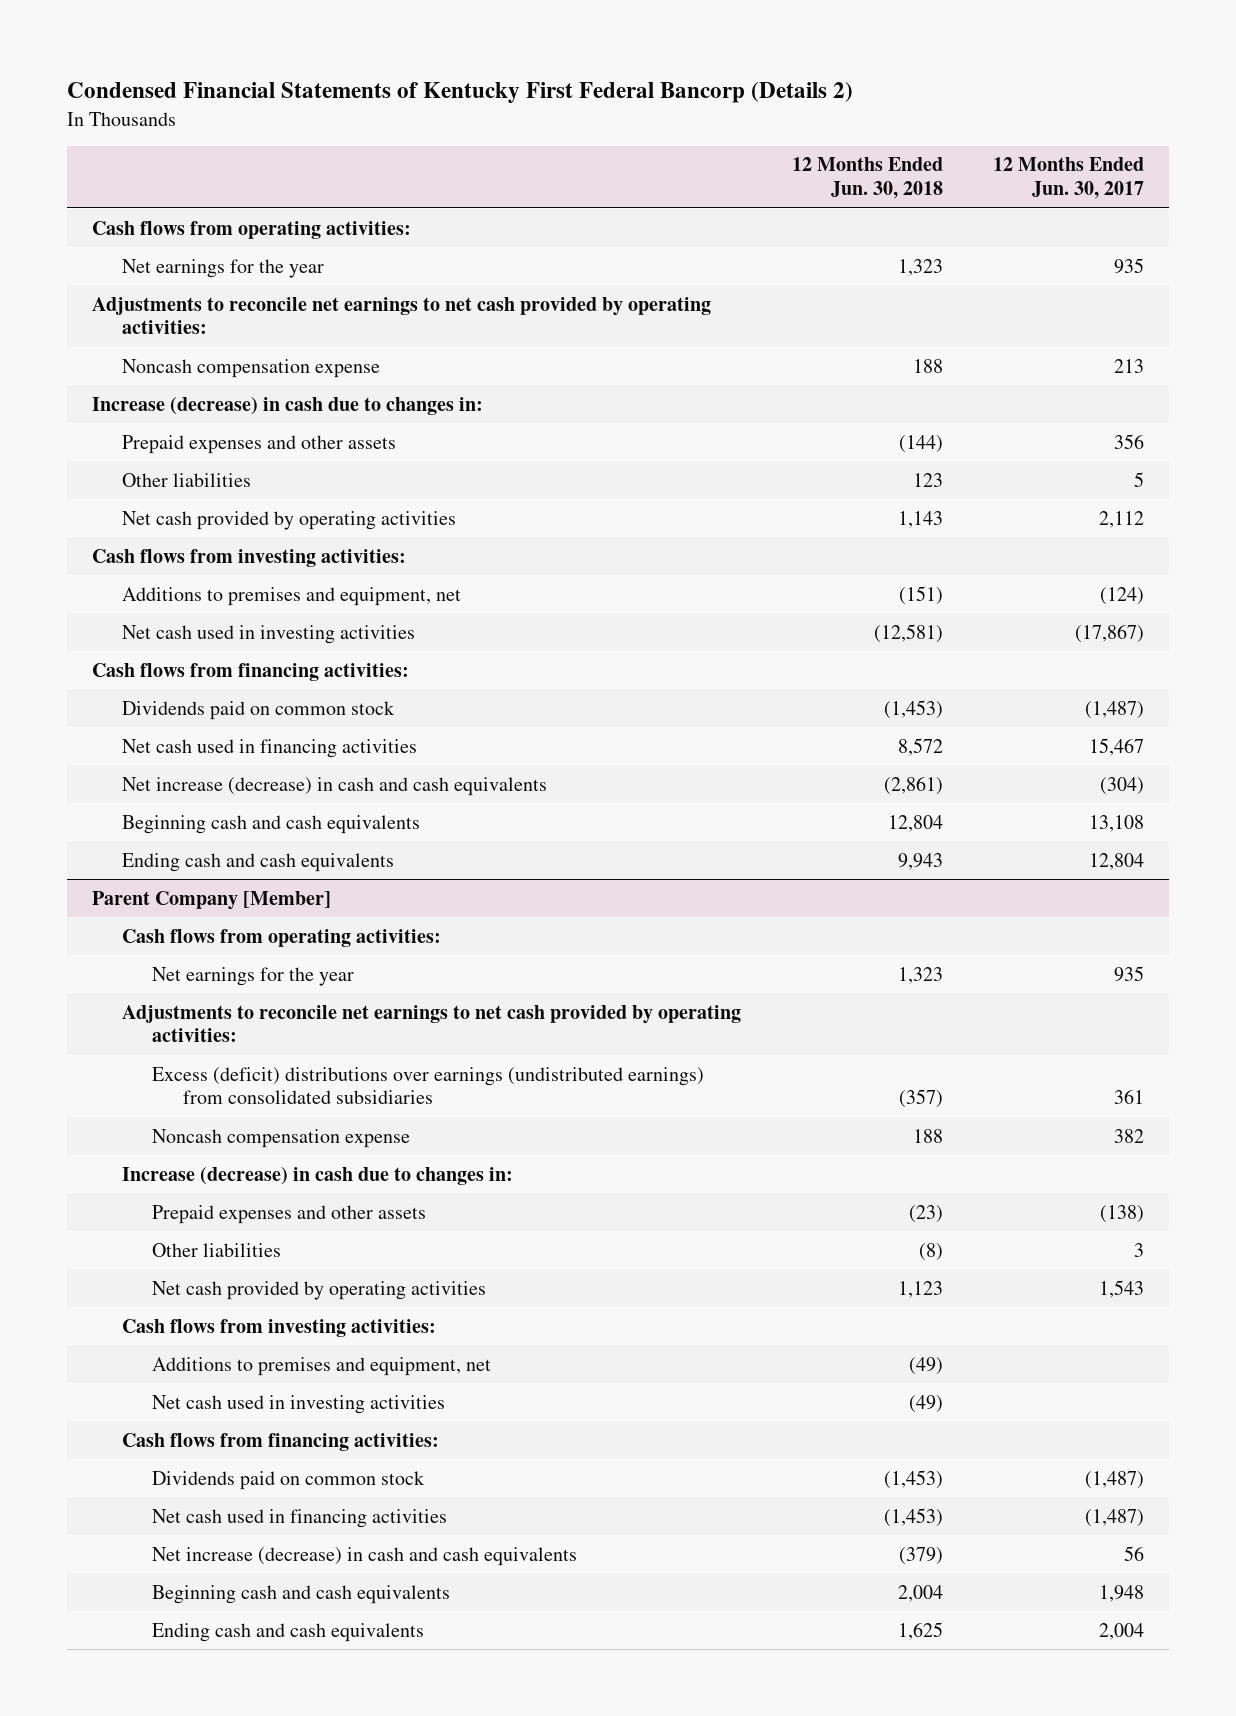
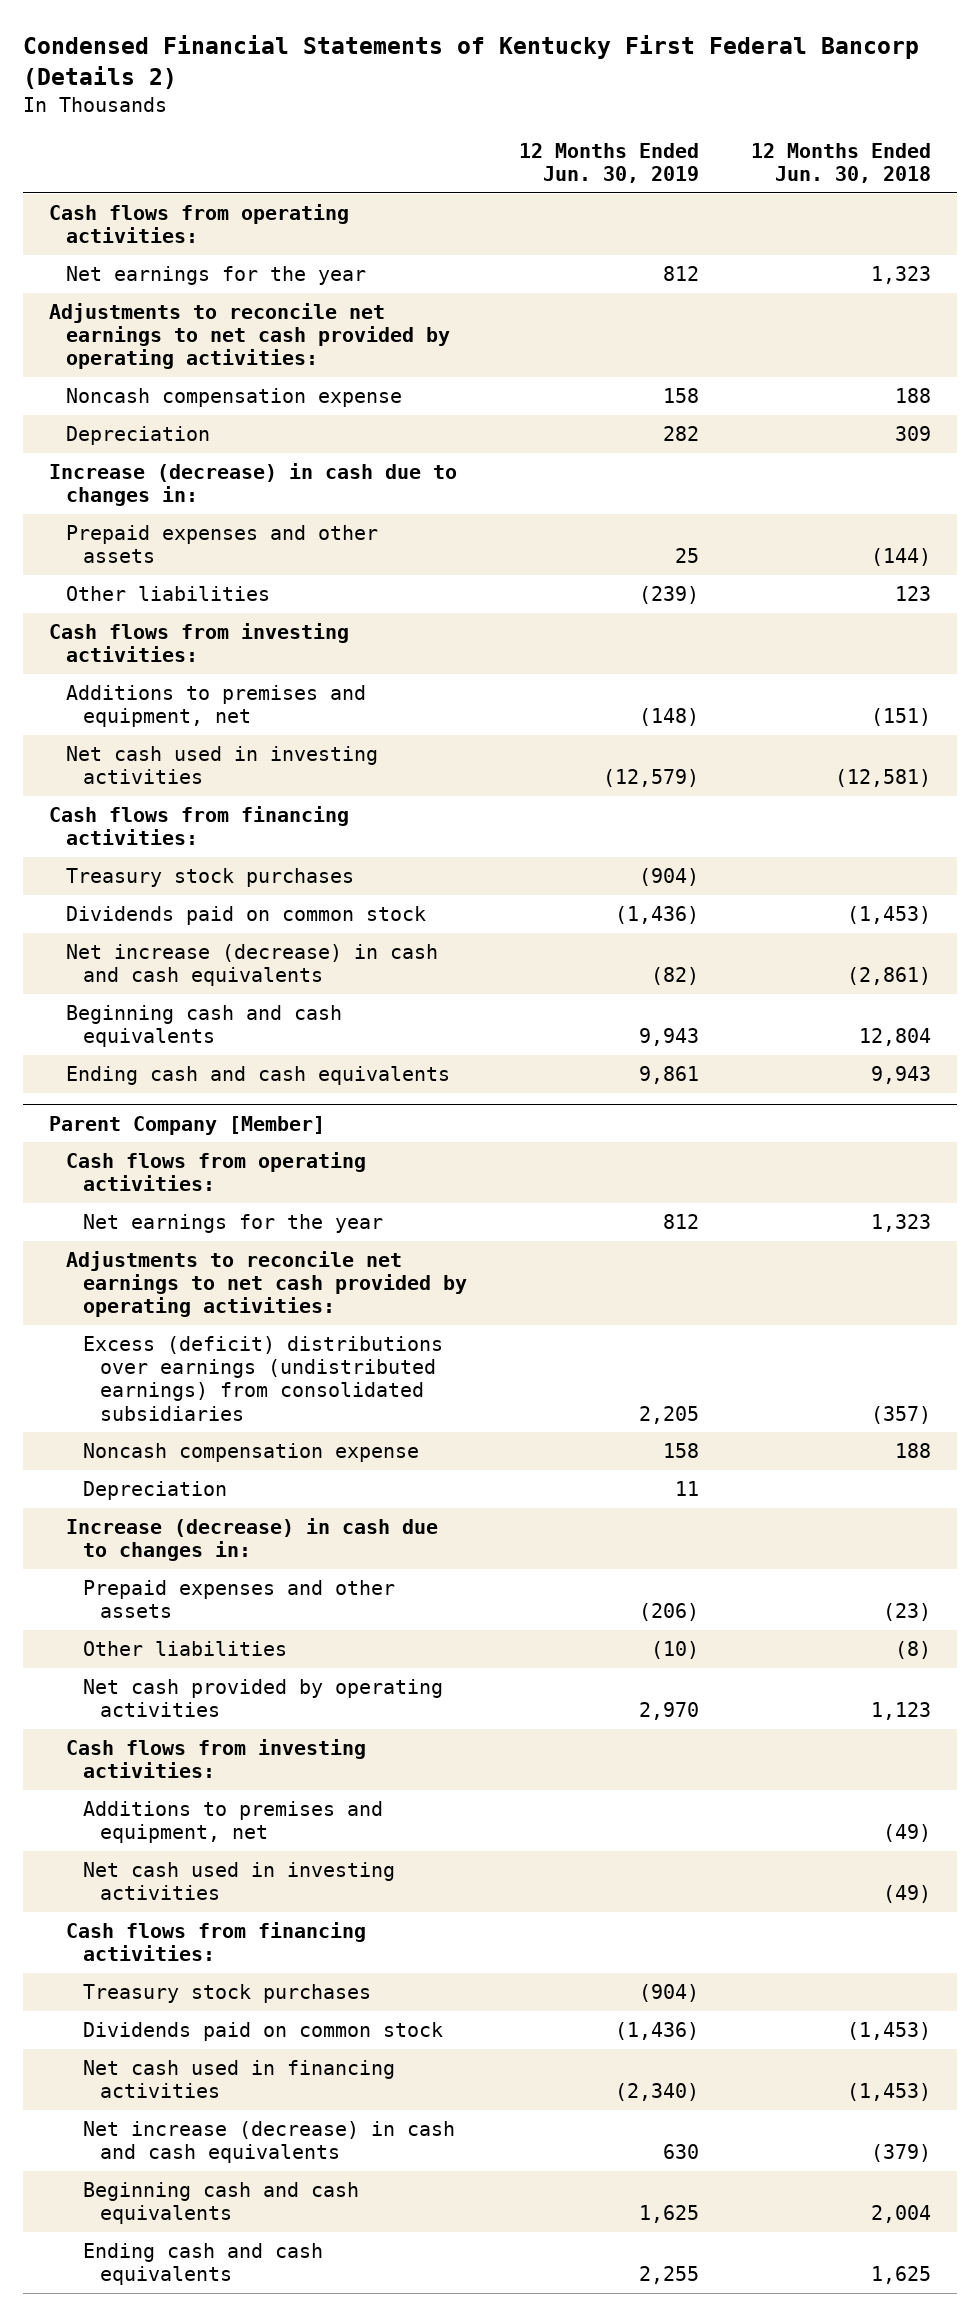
[992,157,1144,200] 12 Months Ended Jun. 30, 2017 -> none
none -> [518,142,699,183] 12 Months Ended Jun. 30, 2019
none -> [65,426,210,446] Depreciation
[122,510,457,530] Net cash provided by operating activities -> none
none -> [65,868,354,888] Treasury stock purchases
[122,738,418,758] Net cash used in financing activities -> none
none -> [82,1481,227,1501] Depreciation
none -> [82,1984,371,2004] Treasury stock purchases

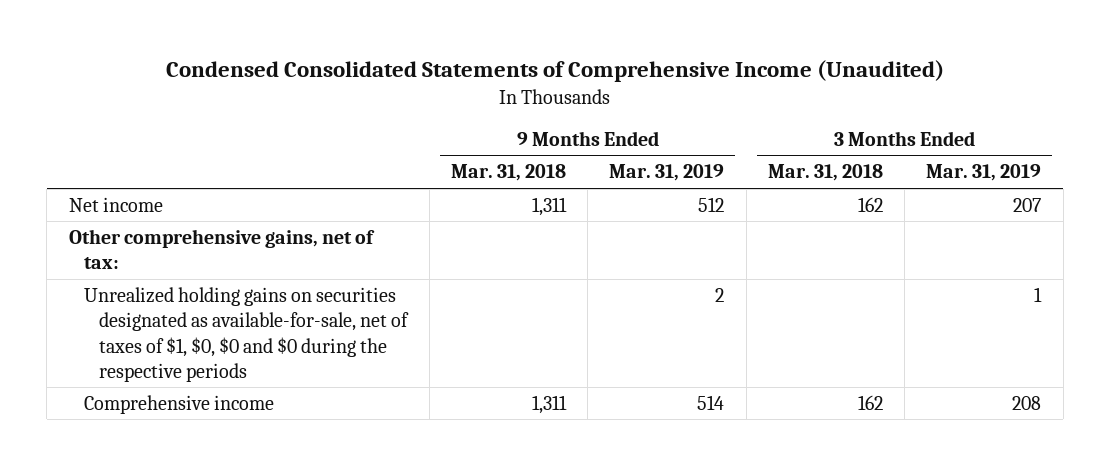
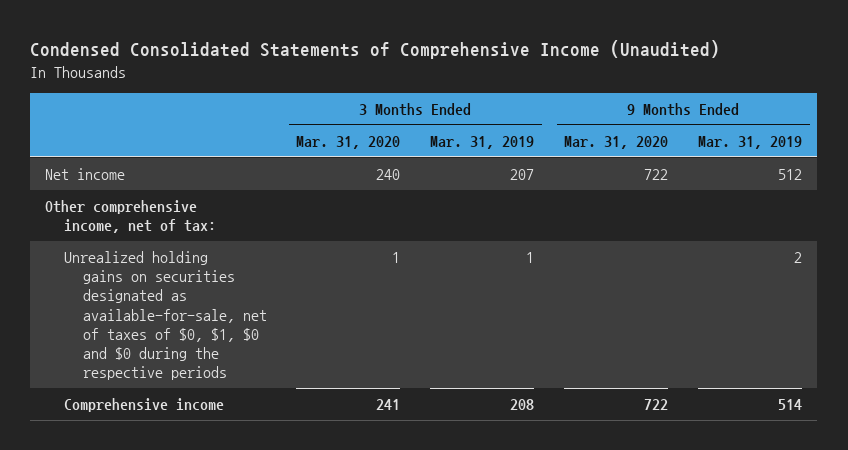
[450,164,566,182] Mar. 31, 2018 -> none
[767,164,883,182] Mar. 31, 2018 -> none
none -> [296,135,401,149] Mar. 31, 2020
none -> [564,135,669,149] Mar. 31, 2020
[68,228,375,270] Other comprehensive gains, net of tax: -> [45,200,216,234] Other comprehensive income, net of tax:
[84,286,410,382] Unrealized holding gains on securities designated as available-for-sale, net of taxes of $1, $0, $0 and $0 during the respective periods -> [63,251,267,381] Unrealized holding gains on securities designated as available-for-sale, net of taxes of $0, $1, $0 and $0 during the respective periods

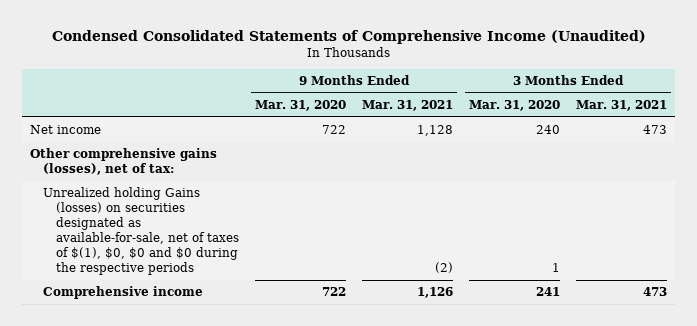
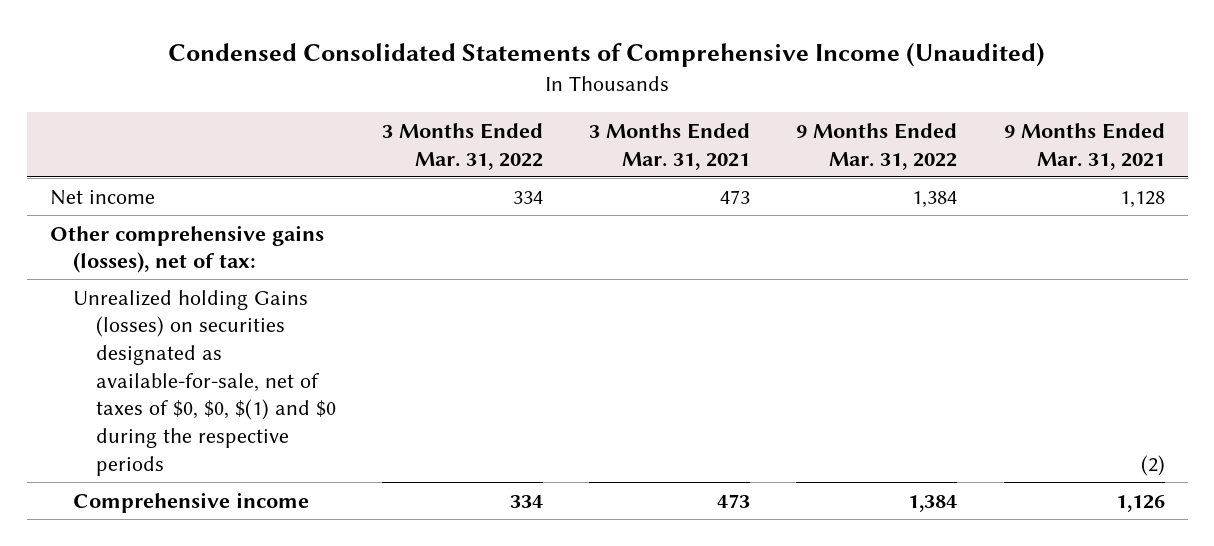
[255,100,347,112] Mar. 31, 2020 -> none
[469,100,561,112] Mar. 31, 2020 -> none
none -> [382,123,544,170] 3 Months Ended Mar. 31, 2022
none -> [796,123,958,170] 9 Months Ended Mar. 31, 2022
[43,187,240,276] Unrealized holding Gains (losses) on securities designated as available-for-sale, net of taxes of $(1), $0, $0 and $0 during the respective periods -> [72,289,337,476] Unrealized holding Gains (losses) on securities designated as available-for-sale, net of taxes of $0, $0, $(1) and $0 during the respective periods

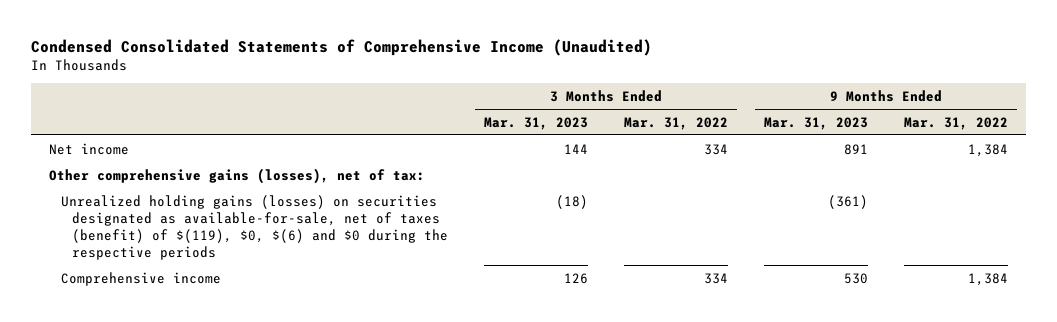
[589,123,751,170] 3 Months Ended Mar. 31, 2021 -> none
[1003,123,1165,170] 9 Months Ended Mar. 31, 2021 -> none
none -> [483,116,588,130] Mar. 31, 2023
none -> [763,116,868,130] Mar. 31, 2023
[72,289,337,476] Unrealized holding Gains (losses) on securities designated as available-for-sale, net of taxes of $0, $0, $(1) and $0 during the respective periods -> [60,194,448,260] Unrealized holding gains (losses) on securities designated as available-for-sale, net of taxes (benefit) of $(119), $0, $(6) and $0 during the respective periods

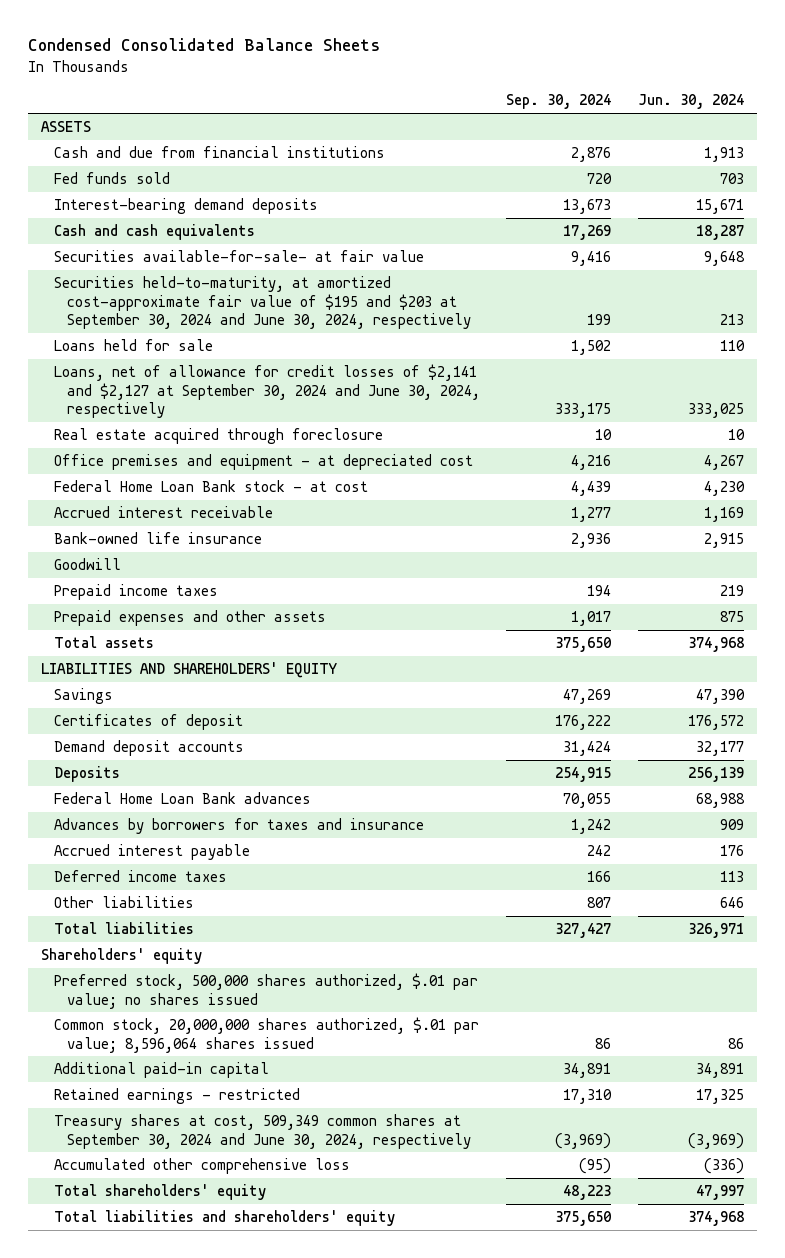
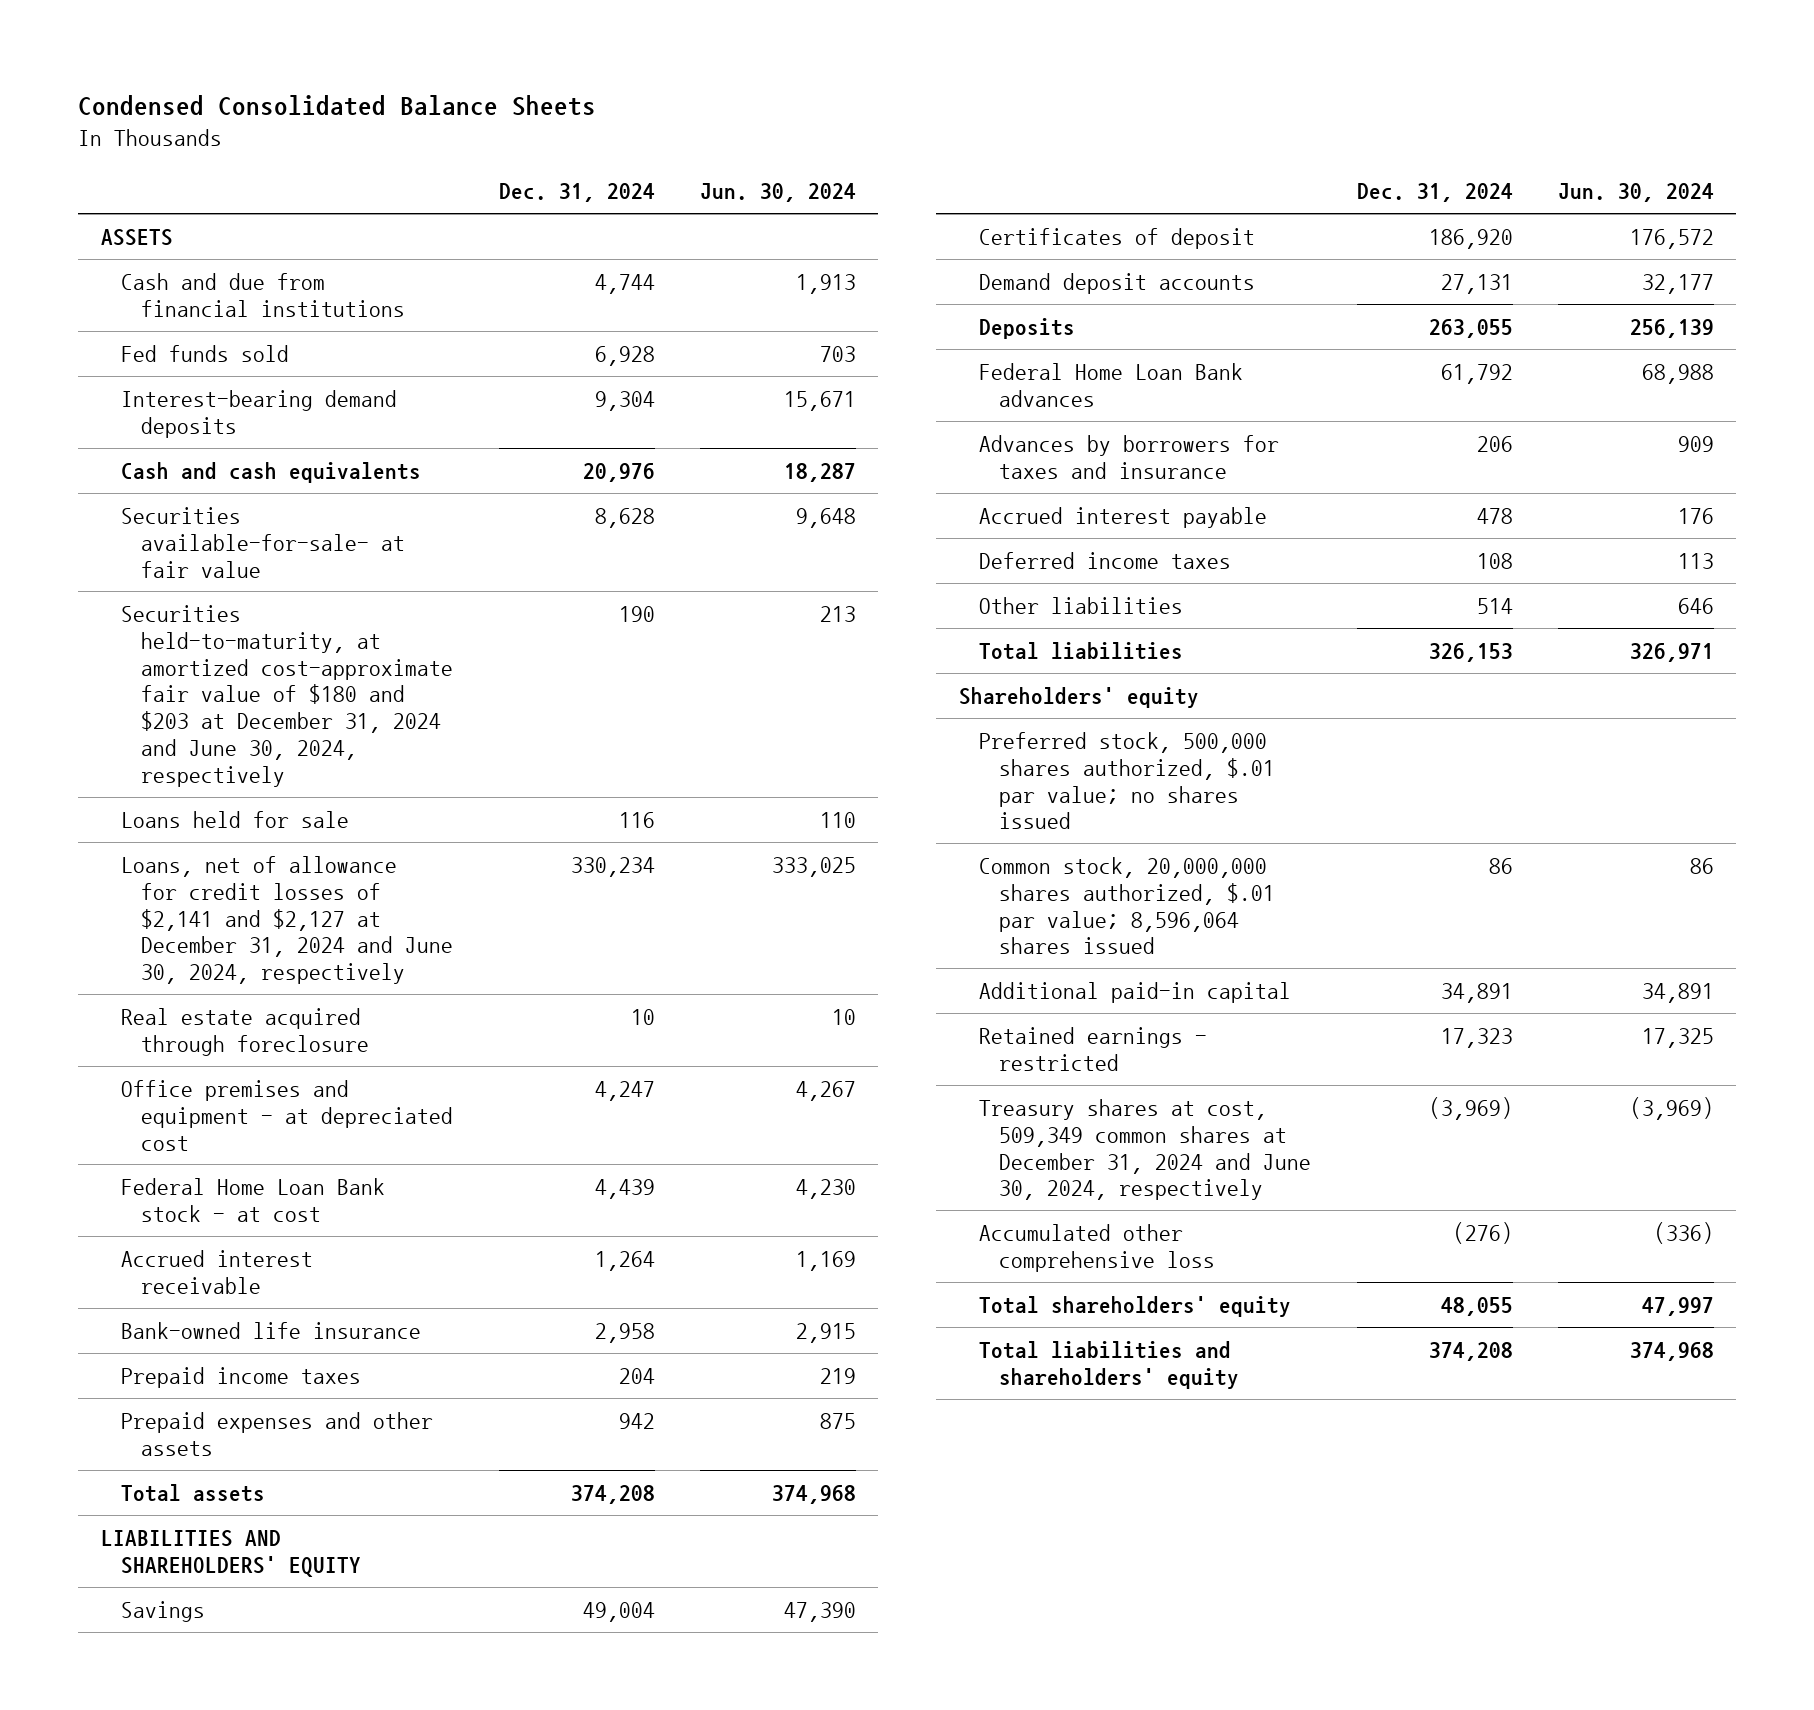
[506,94,612,110] Sep. 30, 2024 -> none
none -> [498,183,655,203] Dec. 31, 2024
[53,276,471,329] Securities held-to-maturity, at amortized cost-approximate fair value of $195 and $203 at September 30, 2024 and June 30, 2024, respectively -> [121,604,454,788] Securities held-to-maturity, at amortized cost-approximate fair value of $180 and $203 at December 31, 2024 and June 30, 2024, respectively
[53,364,480,418] Loans, net of allowance for credit losses of $2,141 and $2,127 at September 30, 2024 and June 30, 2024, respectively -> [121,855,454,985] Loans, net of allowance for credit losses of $2,141 and $2,127 at December 31, 2024 and June 30, 2024, respectively
[53,558,121,571] Goodwill -> none
[53,1114,471,1149] Treasury shares at cost, 509,349 common shares at September 30, 2024 and June 30, 2024, respectively -> [979,1098,1312,1201] Treasury shares at cost, 509,349 common shares at December 31, 2024 and June 30, 2024, respectively

